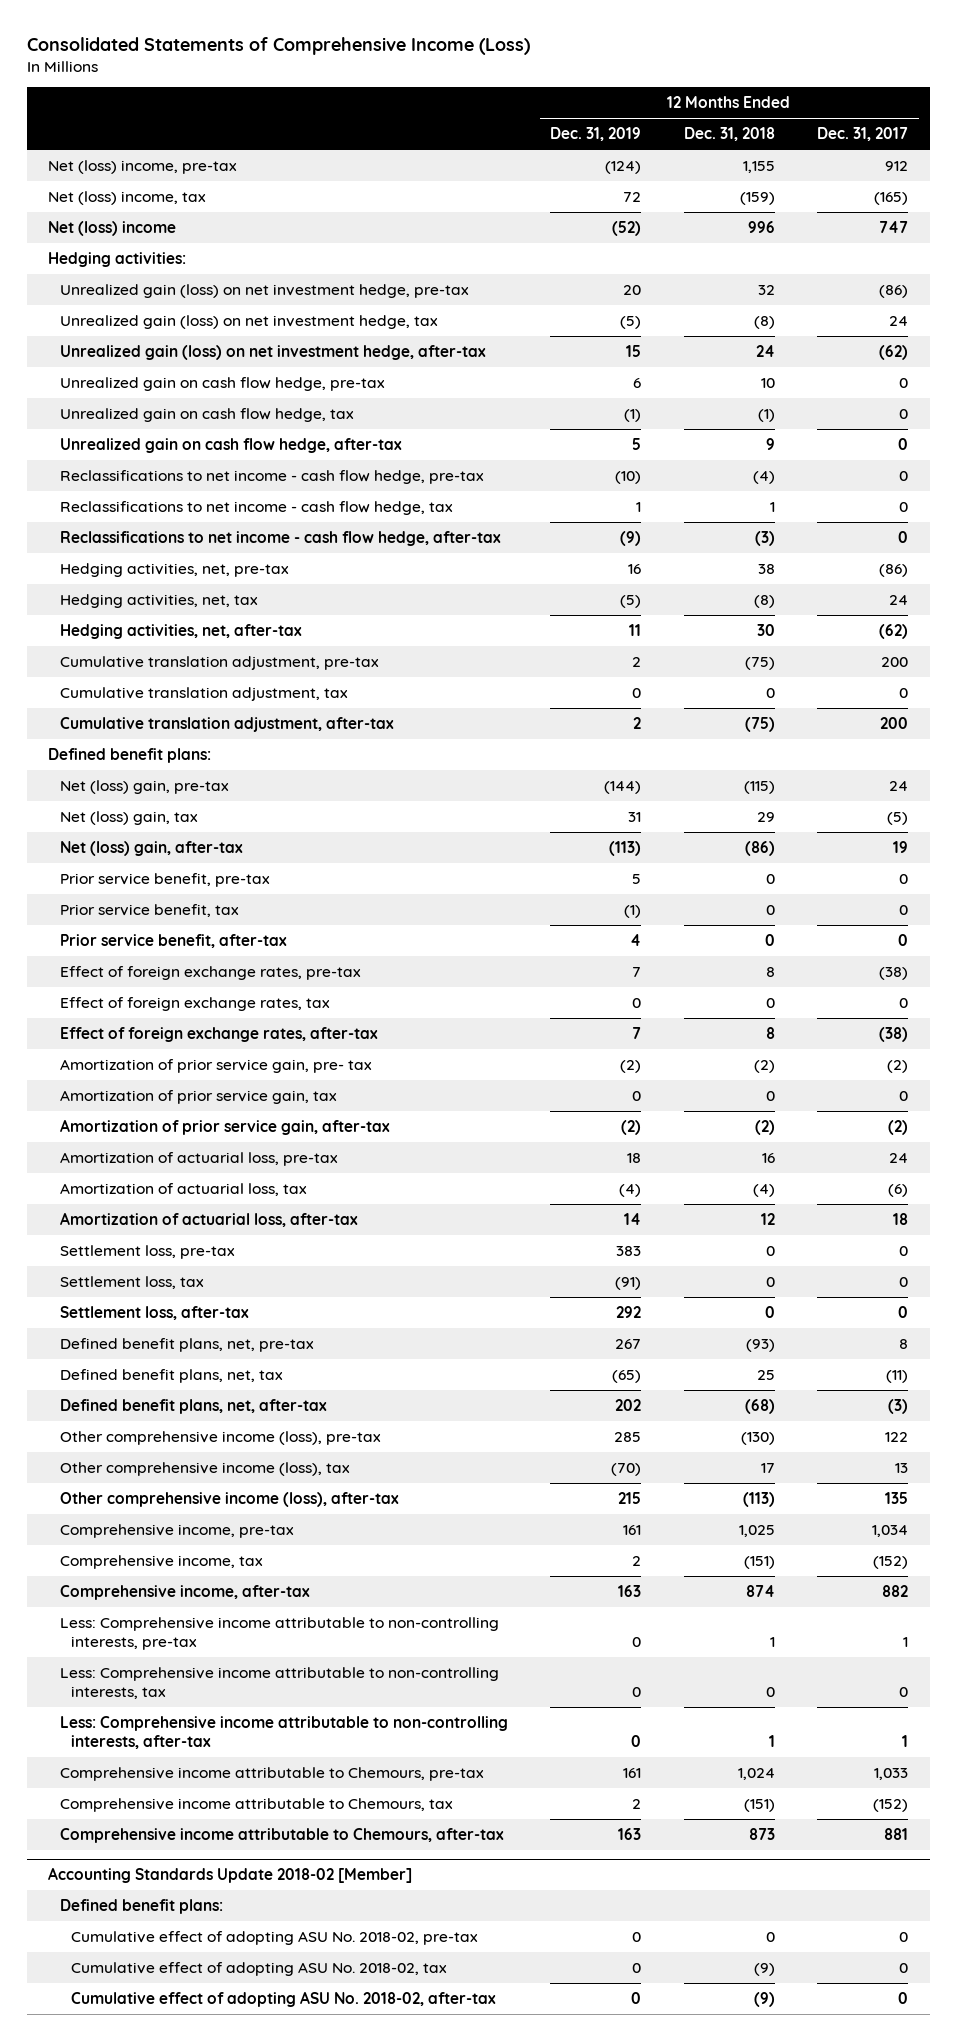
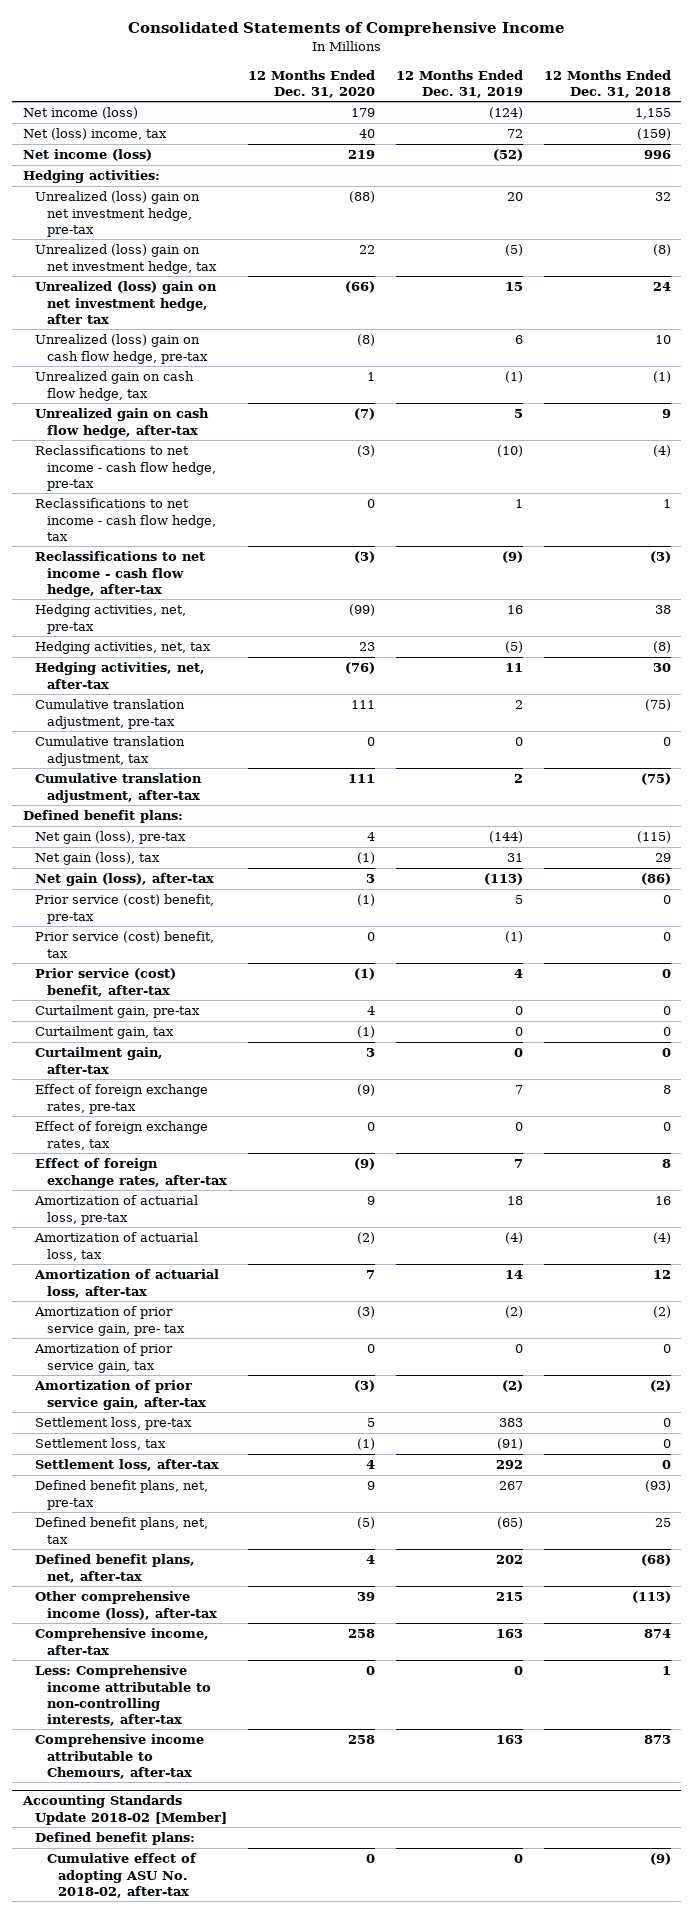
[26,36,530,55] Consolidated Statements of Comprehensive Income (Loss) -> [127,22,565,37] Consolidated Statements of Comprehensive Income
[817,127,909,142] Dec. 31, 2017 -> none
none -> [247,69,375,98] 12 Months Ended Dec. 31, 2020
[48,159,238,174] Net (loss) income, pre-tax -> [22,107,138,120] Net income (loss)
[48,220,177,236] Net (loss) income -> [22,149,152,162] Net income (loss)
[59,283,469,298] Unrealized gain (loss) on net investment hedge, pre-tax -> [34,191,200,237] Unrealized (loss) gain on net investment hedge, pre-tax
[59,314,438,329] Unrealized gain (loss) on net investment hedge, tax -> [34,244,217,274] Unrealized (loss) gain on net investment hedge, tax
[59,344,486,360] Unrealized gain (loss) on net investment hedge, after-tax -> [34,281,217,324] Unrealized (loss) gain on net investment hedge, after tax
[59,376,385,391] Unrealized gain on cash flow hedge, pre-tax -> [34,334,208,364] Unrealized (loss) gain on cash flow hedge, pre-tax
[59,779,229,794] Net (loss) gain, pre-tax -> [34,831,186,845] Net gain (loss), pre-tax
[59,810,198,825] Net (loss) gain, tax -> [34,852,160,866] Net gain (loss), tax
[59,840,243,856] Net (loss) gain, after-tax -> [34,873,214,887] Net gain (loss), after-tax
[59,872,270,887] Prior service benefit, pre-tax -> [34,894,214,924] Prior service (cost) benefit, pre-tax
[59,903,239,917] Prior service benefit, tax -> [34,931,214,958] Prior service (cost) benefit, tax
[59,933,287,948] Prior service benefit, after-tax -> [34,968,176,997] Prior service (cost) benefit, after-tax
none -> [34,1005,200,1019] Curtailment gain, pre-tax
none -> [34,1026,174,1040] Curtailment gain, tax
none -> [34,1047,163,1074] Curtailment gain, after-tax
[59,1058,372,1073] Amortization of prior service gain, pre- tax -> [33,1306,185,1336] Amortization of prior service gain, pre- tax
[59,1089,337,1104] Amortization of prior service gain, tax -> [33,1343,173,1373] Amortization of prior service gain, tax
[59,1118,390,1135] Amortization of prior service gain, after-tax -> [33,1380,206,1410] Amortization of prior service gain, after-tax
[59,1430,381,1445] Other comprehensive income (loss), pre-tax -> none
[59,1461,350,1476] Other comprehensive income (loss), tax -> none
[59,1523,294,1538] Comprehensive income, pre-tax -> none
[59,1554,263,1569] Comprehensive income, tax -> none
[59,1616,499,1651] Less: Comprehensive income attributable to non-controlling interests, pre-tax -> none
[59,1666,499,1700] Less: Comprehensive income attributable to non-controlling interests, tax -> none
[59,1766,484,1781] Comprehensive income attributable to Chemours, pre-tax -> none
[59,1797,453,1812] Comprehensive income attributable to Chemours, tax -> none
[71,1930,479,1945] Cumulative effect of adopting ASU No. 2018-02, pre-tax -> none
[71,1961,448,1976] Cumulative effect of adopting ASU No. 2018-02, tax -> none

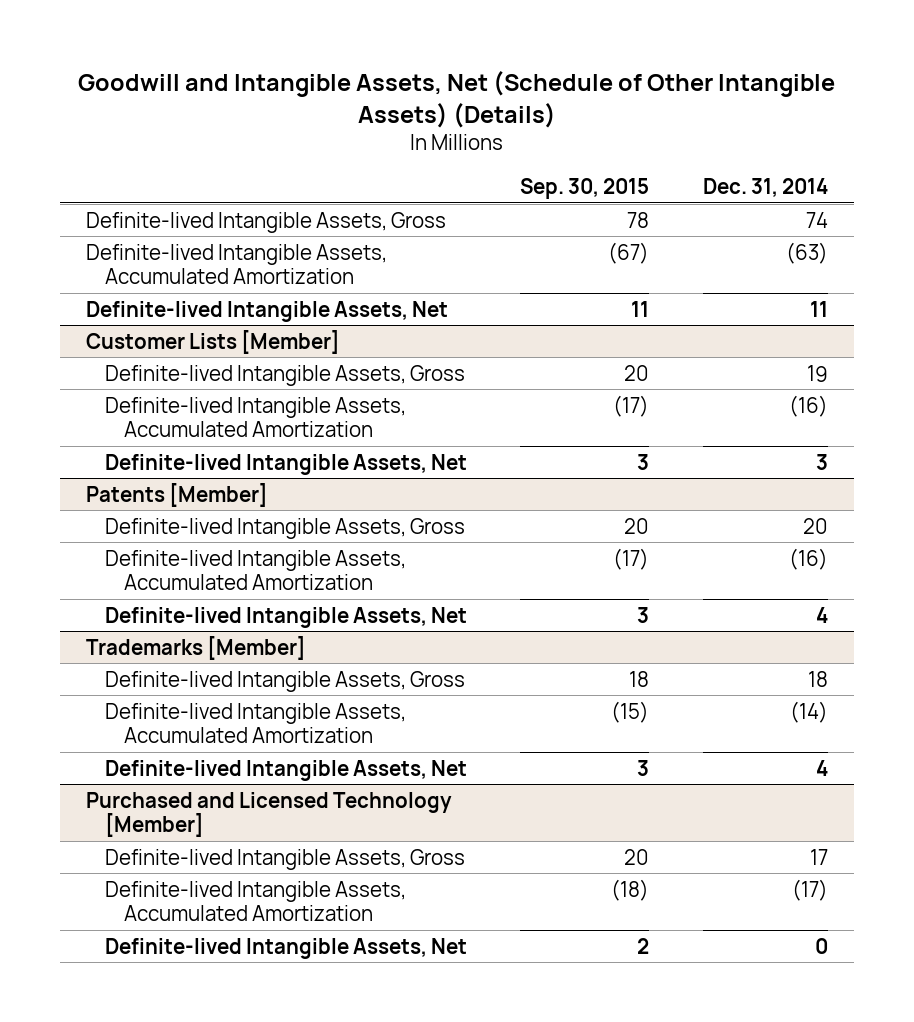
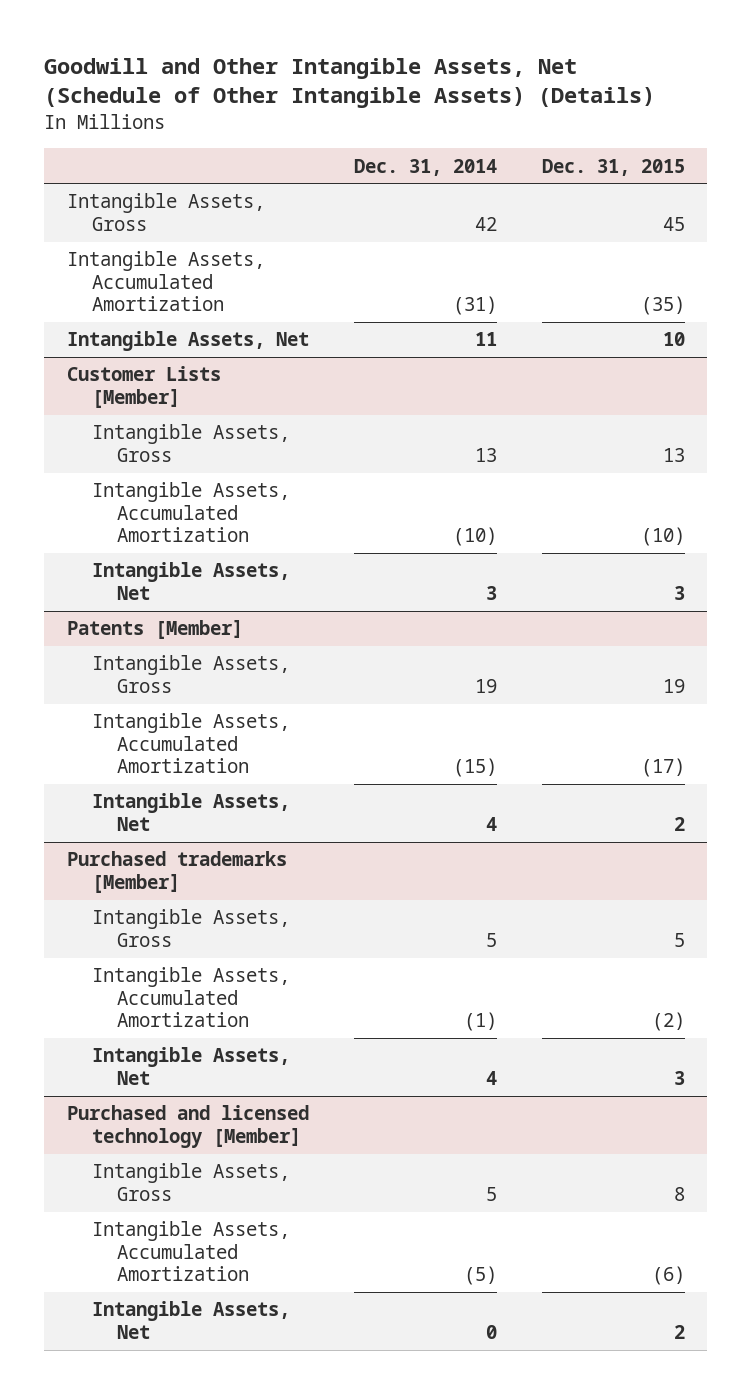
[78,71,836,128] Goodwill and Intangible Assets, Net (Schedule of Other Intangible Assets) (Details) -> [44,57,656,109] Goodwill and Other Intangible Assets, Net (Schedule of Other Intangible Assets) (Details)
[520,178,650,200] Sep. 30, 2015 -> none
none -> [541,158,685,176] Dec. 31, 2015
[86,211,447,233] Definite-lived Intangible Assets, Gross -> [66,193,265,231] Intangible Assets, Gross
[805,211,828,228] 74 -> [474,216,497,231] 42
[86,243,388,284] Definite-lived Intangible Assets, Accumulated Amortization -> [66,251,265,312] Intangible Assets, Accumulated Amortization
[785,241,828,264] (63) -> [452,296,497,316] (31)
[86,300,449,322] Definite-lived Intangible Assets, Net -> [66,331,309,352] Intangible Assets, Net
[105,364,466,386] Definite-lived Intangible Assets, Gross -> [91,424,290,462] Intangible Assets, Gross
[806,364,828,382] 19 -> [474,447,497,462] 13
[105,396,407,437] Definite-lived Intangible Assets, Accumulated Amortization -> [91,482,290,543] Intangible Assets, Accumulated Amortization
[788,394,828,417] (16) -> [452,527,497,547] (10)
[105,453,468,475] Definite-lived Intangible Assets, Net -> [91,562,290,600] Intangible Assets, Net
[105,517,466,539] Definite-lived Intangible Assets, Gross -> [91,655,290,693] Intangible Assets, Gross
[802,517,828,534] 20 -> [474,678,497,693] 19
[105,549,407,590] Definite-lived Intangible Assets, Accumulated Amortization -> [91,713,290,774] Intangible Assets, Accumulated Amortization
[788,547,828,570] (16) -> [452,758,497,778] (15)
[105,606,468,628] Definite-lived Intangible Assets, Net -> [91,793,290,831] Intangible Assets, Net
[86,635,307,660] Trademarks [Member] -> [66,851,287,893] Purchased trademarks [Member]
[105,670,466,692] Definite-lived Intangible Assets, Gross -> [91,909,290,947] Intangible Assets, Gross
[807,670,828,687] 18 -> [485,932,497,947] 5
[105,702,407,743] Definite-lived Intangible Assets, Accumulated Amortization -> [91,967,290,1028] Intangible Assets, Accumulated Amortization
[789,700,828,723] (14) -> [463,1012,497,1032] (1)
[105,759,468,781] Definite-lived Intangible Assets, Net -> [91,1047,290,1085] Intangible Assets, Net
[86,791,453,837] Purchased and Licensed Technology [Member] -> [66,1105,309,1148] Purchased and licensed technology [Member]
[105,848,466,870] Definite-lived Intangible Assets, Gross -> [91,1163,290,1201] Intangible Assets, Gross
[809,848,828,865] 17 -> [485,1186,497,1201] 5
[105,880,407,921] Definite-lived Intangible Assets, Accumulated Amortization -> [91,1221,290,1282] Intangible Assets, Accumulated Amortization
[791,878,828,901] (17) -> [463,1266,497,1286] (5)
[105,937,468,959] Definite-lived Intangible Assets, Net -> [91,1301,290,1339] Intangible Assets, Net

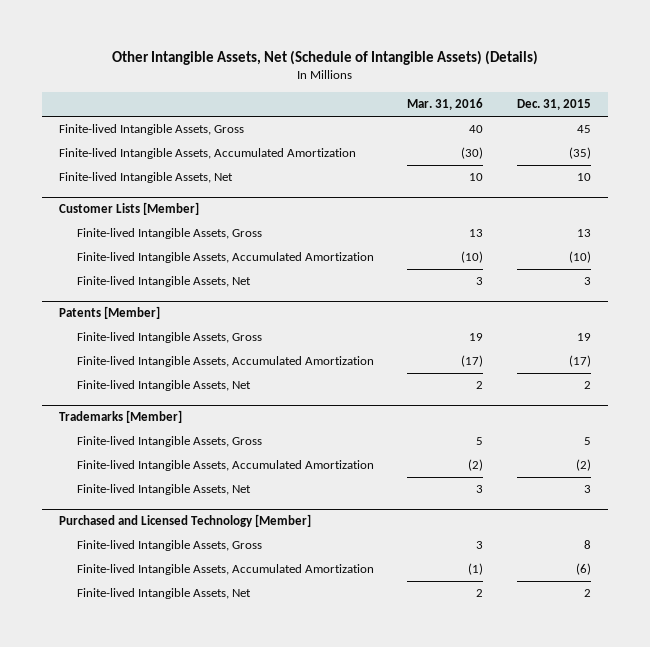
[44,57,656,109] Goodwill and Other Intangible Assets, Net (Schedule of Other Intangible Assets) (Details) -> [111,50,538,66] Other Intangible Assets, Net (Schedule of Intangible Assets) (Details)
[353,158,497,176] Dec. 31, 2014 -> none
none -> [407,98,484,111] Mar. 31, 2016
[66,193,265,231] Intangible Assets, Gross -> [58,124,244,136] Finite-lived Intangible Assets, Gross
[66,251,265,312] Intangible Assets, Accumulated Amortization -> [58,148,356,160] Finite-lived Intangible Assets, Accumulated Amortization
[66,331,309,352] Intangible Assets, Net -> [58,172,233,184] Finite-lived Intangible Assets, Net
[91,424,290,462] Intangible Assets, Gross -> [77,228,263,240] Finite-lived Intangible Assets, Gross
[91,482,290,543] Intangible Assets, Accumulated Amortization -> [77,252,375,264] Finite-lived Intangible Assets, Accumulated Amortization
[91,562,290,600] Intangible Assets, Net -> [77,276,252,288] Finite-lived Intangible Assets, Net
[91,655,290,693] Intangible Assets, Gross -> [77,332,263,344] Finite-lived Intangible Assets, Gross
[91,713,290,774] Intangible Assets, Accumulated Amortization -> [77,356,375,368] Finite-lived Intangible Assets, Accumulated Amortization
[91,793,290,831] Intangible Assets, Net -> [77,380,252,392] Finite-lived Intangible Assets, Net
[66,851,287,893] Purchased trademarks [Member] -> [58,410,182,424] Trademarks [Member]
[91,909,290,947] Intangible Assets, Gross -> [77,436,263,448] Finite-lived Intangible Assets, Gross
[91,967,290,1028] Intangible Assets, Accumulated Amortization -> [77,460,375,472] Finite-lived Intangible Assets, Accumulated Amortization
[91,1047,290,1085] Intangible Assets, Net -> [77,484,252,496] Finite-lived Intangible Assets, Net
[66,1105,309,1148] Purchased and licensed technology [Member] -> [58,514,311,528] Purchased and Licensed Technology [Member]
[91,1163,290,1201] Intangible Assets, Gross -> [77,540,263,552] Finite-lived Intangible Assets, Gross
[91,1221,290,1282] Intangible Assets, Accumulated Amortization -> [77,564,375,576] Finite-lived Intangible Assets, Accumulated Amortization
[91,1301,290,1339] Intangible Assets, Net -> [77,588,252,600] Finite-lived Intangible Assets, Net

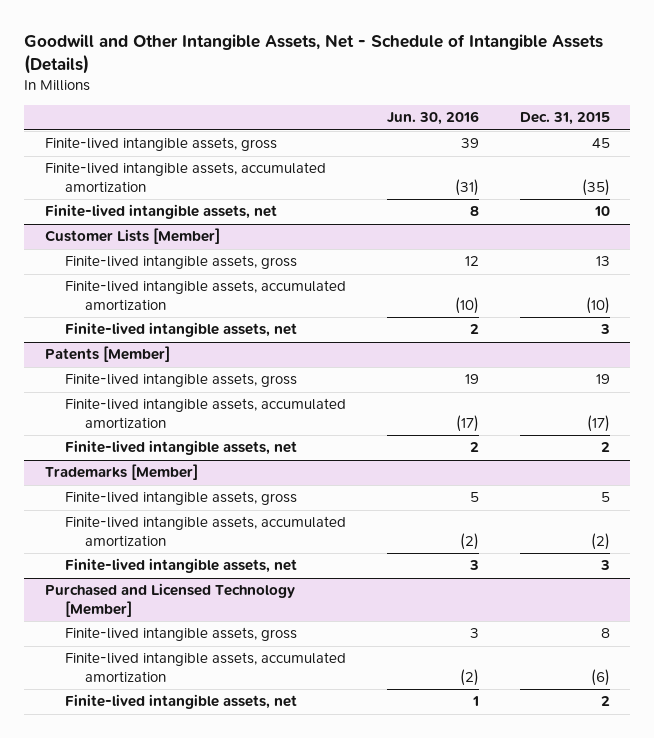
[111,50,538,66] Other Intangible Assets, Net (Schedule of Intangible Assets) (Details) -> [24,34,604,75] Goodwill and Other Intangible Assets, Net - Schedule of Intangible Assets (Details)
[407,98,484,111] Mar. 31, 2016 -> none
none -> [386,111,479,126] Jun. 30, 2016
[58,124,244,136] Finite-lived Intangible Assets, Gross -> [44,137,277,152] Finite-lived intangible assets, gross
[58,148,356,160] Finite-lived Intangible Assets, Accumulated Amortization -> [44,162,326,192] Finite-lived intangible assets, accumulated amortization
[58,172,233,184] Finite-lived Intangible Assets, Net -> [44,204,277,220] Finite-lived intangible assets, net
[77,228,263,240] Finite-lived Intangible Assets, Gross -> [64,255,297,270] Finite-lived intangible assets, gross
[77,252,375,264] Finite-lived Intangible Assets, Accumulated Amortization -> [64,280,346,310] Finite-lived intangible assets, accumulated amortization
[77,276,252,288] Finite-lived Intangible Assets, Net -> [64,322,297,338] Finite-lived intangible assets, net
[77,332,263,344] Finite-lived Intangible Assets, Gross -> [64,373,297,388] Finite-lived intangible assets, gross
[77,356,375,368] Finite-lived Intangible Assets, Accumulated Amortization -> [64,398,346,428] Finite-lived intangible assets, accumulated amortization
[77,380,252,392] Finite-lived Intangible Assets, Net -> [64,440,297,456] Finite-lived intangible assets, net
[77,436,263,448] Finite-lived Intangible Assets, Gross -> [64,491,297,506] Finite-lived intangible assets, gross
[77,460,375,472] Finite-lived Intangible Assets, Accumulated Amortization -> [64,516,346,546] Finite-lived intangible assets, accumulated amortization
[77,484,252,496] Finite-lived Intangible Assets, Net -> [64,558,297,574] Finite-lived intangible assets, net
[77,540,263,552] Finite-lived Intangible Assets, Gross -> [64,627,297,642] Finite-lived intangible assets, gross
[77,564,375,576] Finite-lived Intangible Assets, Accumulated Amortization -> [64,652,346,682] Finite-lived intangible assets, accumulated amortization
[77,588,252,600] Finite-lived Intangible Assets, Net -> [64,694,297,710] Finite-lived intangible assets, net

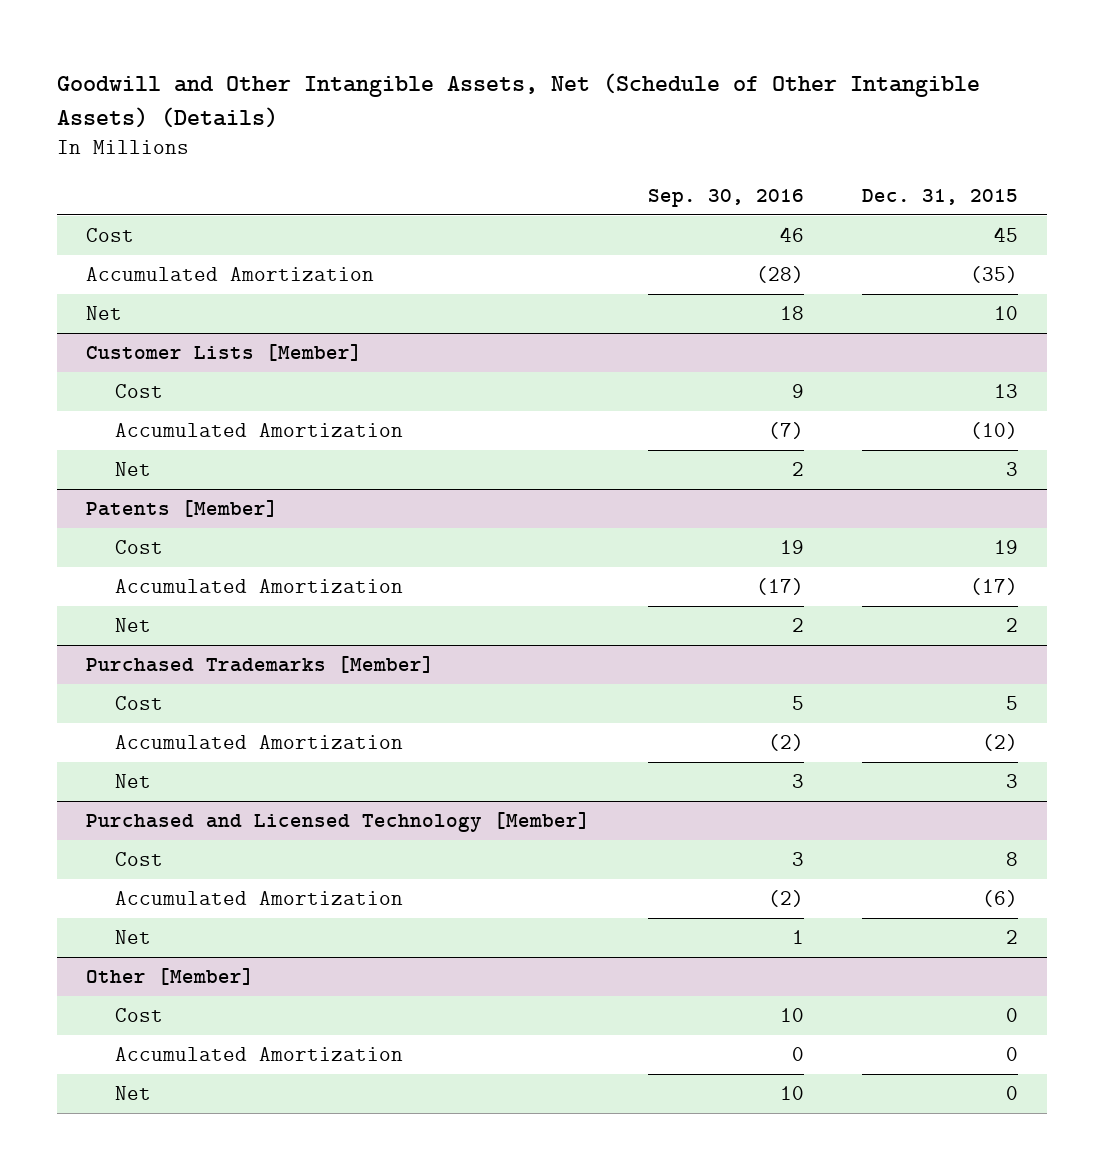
[24,34,604,75] Goodwill and Other Intangible Assets, Net - Schedule of Intangible Assets (Details) -> [57,72,981,128] Goodwill and Other Intangible Assets, Net (Schedule of Other Intangible Assets) (Details)
[386,111,479,126] Jun. 30, 2016 -> none
none -> [647,188,804,207] Sep. 30, 2016
[44,137,277,152] Finite-lived intangible assets, gross -> [86,228,135,243] Cost
[44,162,326,192] Finite-lived intangible assets, accumulated amortization -> [86,267,375,282] Accumulated Amortization
[44,204,277,220] Finite-lived intangible assets, net -> [86,306,123,321] Net
[64,255,297,270] Finite-lived intangible assets, gross -> [114,384,163,399] Cost
[64,280,346,310] Finite-lived intangible assets, accumulated amortization -> [114,423,403,438] Accumulated Amortization
[64,322,297,338] Finite-lived intangible assets, net -> [114,462,151,477] Net
[64,373,297,388] Finite-lived intangible assets, gross -> [114,540,163,555] Cost
[64,398,346,428] Finite-lived intangible assets, accumulated amortization -> [114,579,403,594] Accumulated Amortization
[64,440,297,456] Finite-lived intangible assets, net -> [114,618,151,633] Net
[44,464,198,481] Trademarks [Member] -> [86,656,435,674] Purchased Trademarks [Member]
[64,491,297,506] Finite-lived intangible assets, gross -> [114,696,163,711] Cost
[64,516,346,546] Finite-lived intangible assets, accumulated amortization -> [114,735,403,750] Accumulated Amortization
[64,558,297,574] Finite-lived intangible assets, net -> [114,774,151,789] Net
[64,627,297,642] Finite-lived intangible assets, gross -> [114,852,163,867] Cost
[64,652,346,682] Finite-lived intangible assets, accumulated amortization -> [114,891,403,906] Accumulated Amortization
[64,694,297,710] Finite-lived intangible assets, net -> [114,930,151,945] Net
none -> [86,968,255,986] Other [Member]
none -> [114,1008,163,1023] Cost
none -> [114,1047,403,1062] Accumulated Amortization
none -> [114,1086,151,1101] Net

